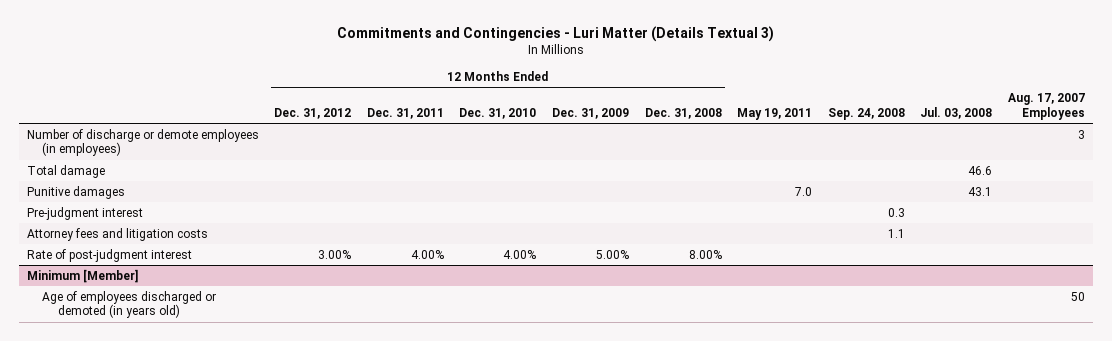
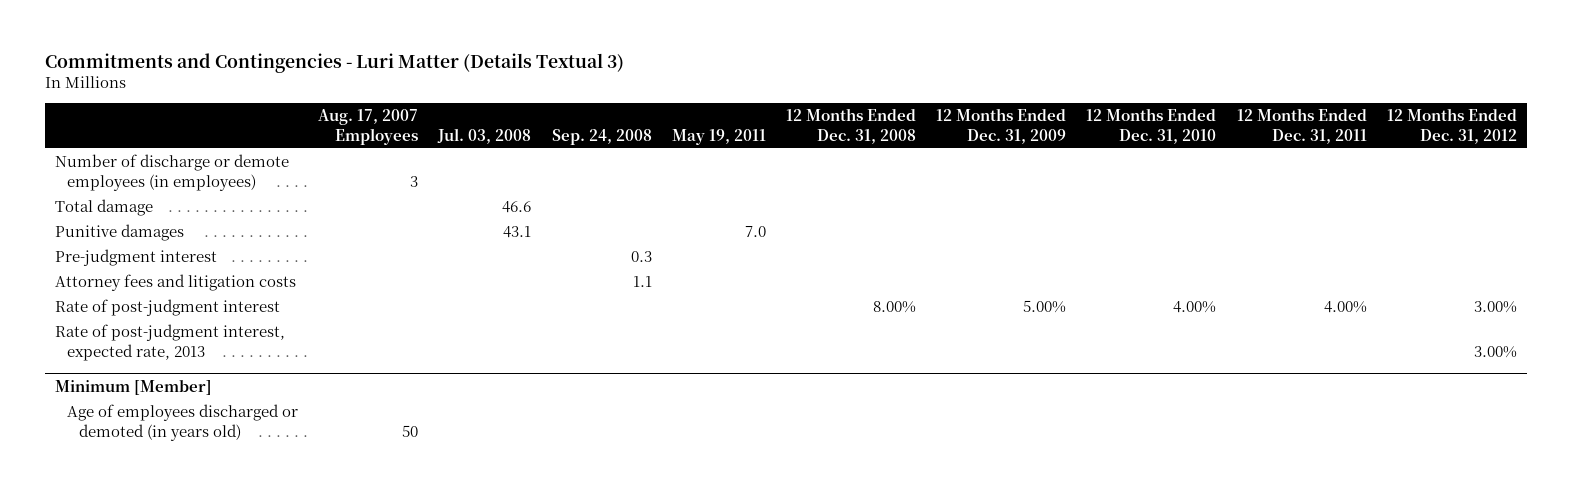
none -> [54,324,285,361] Rate of post-judgment interest, expected rate, 2013

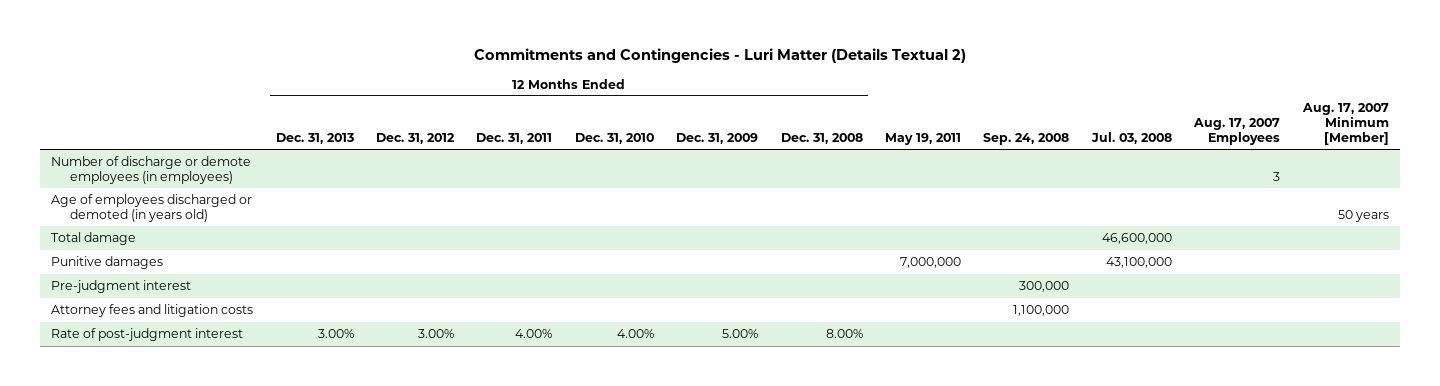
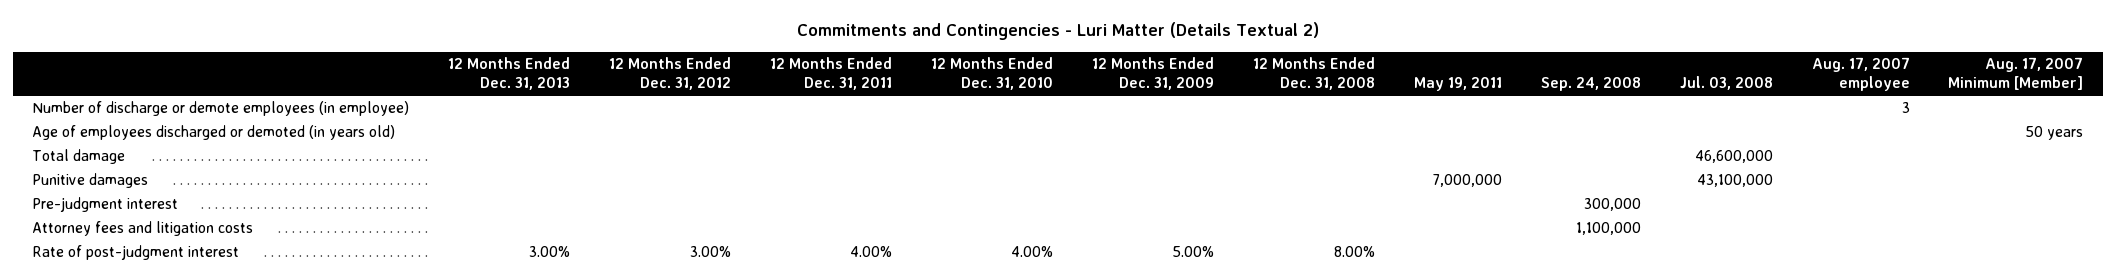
[1193,117,1281,145] Aug. 17, 2007 Employees -> none
none -> [1811,56,1910,92] Aug. 17, 2007 employee
[51,156,252,185] Number of discharge or demote employees (in employees) -> [31,101,409,117] Number of discharge or demote employees (in employee)

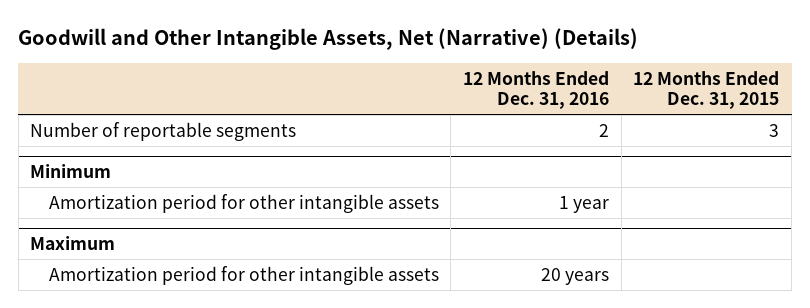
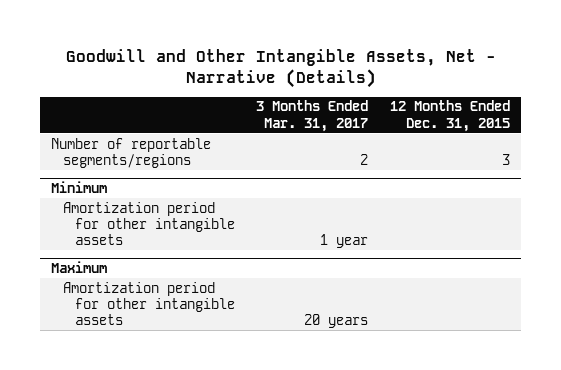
[18,28,639,51] Goodwill and Other Intangible Assets, Net (Narrative) (Details) -> [65,48,496,89] Goodwill and Other Intangible Assets, Net - Narrative (Details)
[463,70,610,110] 12 Months Ended Dec. 31, 2016 -> none
none -> [256,100,369,132] 3 Months Ended Mar. 31, 2017
[30,122,297,142] Number of reportable segments -> [51,137,212,168] Number of reportable segments/regions

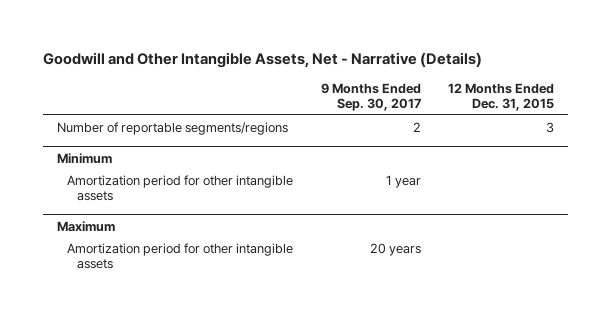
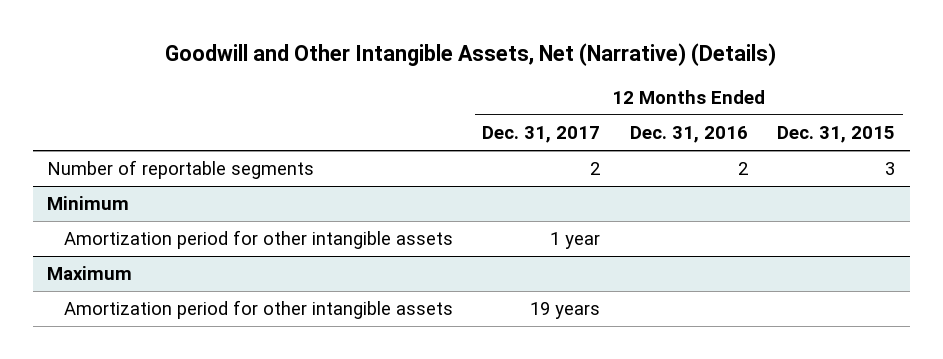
[43,51,483,68] Goodwill and Other Intangible Assets, Net - Narrative (Details) -> [165,43,777,67] Goodwill and Other Intangible Assets, Net (Narrative) (Details)
[320,83,421,112] 9 Months Ended Sep. 30, 2017 -> none
none -> [482,126,601,144] Dec. 31, 2017
none -> [629,126,748,144] Dec. 31, 2016
[57,122,289,136] Number of reportable segments/regions -> [47,160,315,180] Number of reportable segments

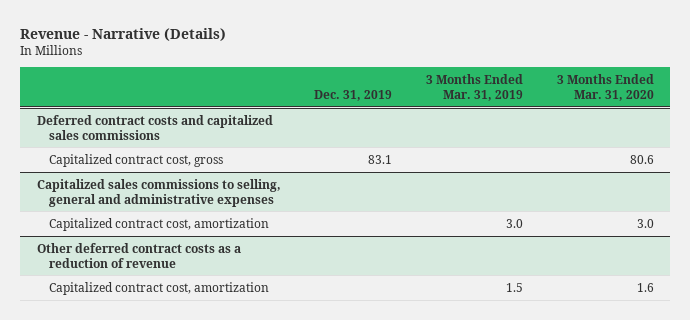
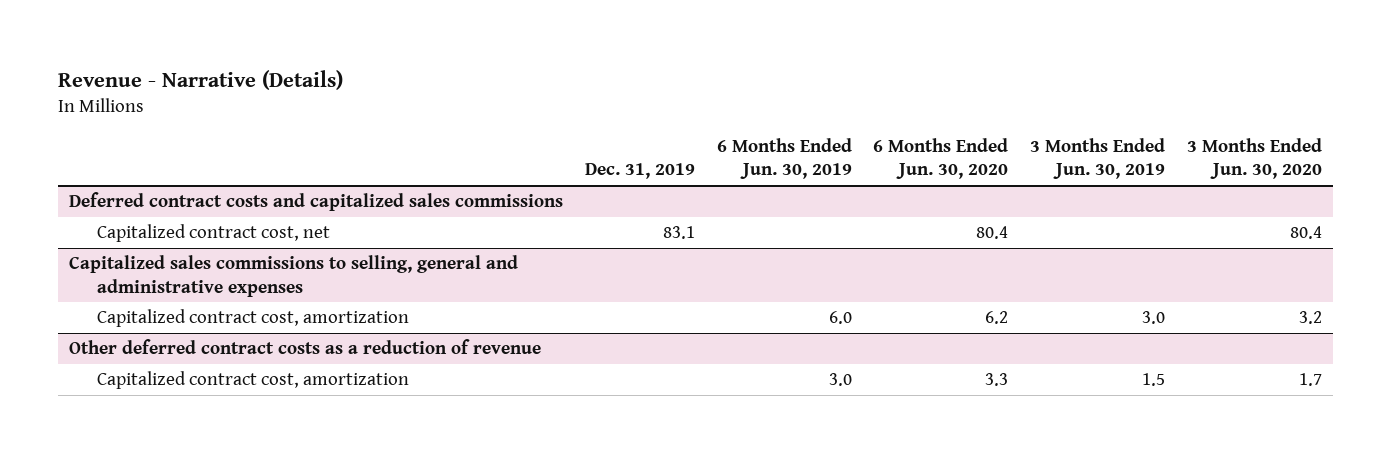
[425,73,523,101] 3 Months Ended Mar. 31, 2019 -> none
[556,73,654,101] 3 Months Ended Mar. 31, 2020 -> none
none -> [716,137,852,180] 6 Months Ended Jun. 30, 2019
none -> [873,137,1009,180] 6 Months Ended Jun. 30, 2020
none -> [1030,137,1166,180] 3 Months Ended Jun. 30, 2019
none -> [1186,137,1322,180] 3 Months Ended Jun. 30, 2020
[48,153,223,167] Capitalized contract cost, gross -> [96,224,330,243] Capitalized contract cost, net

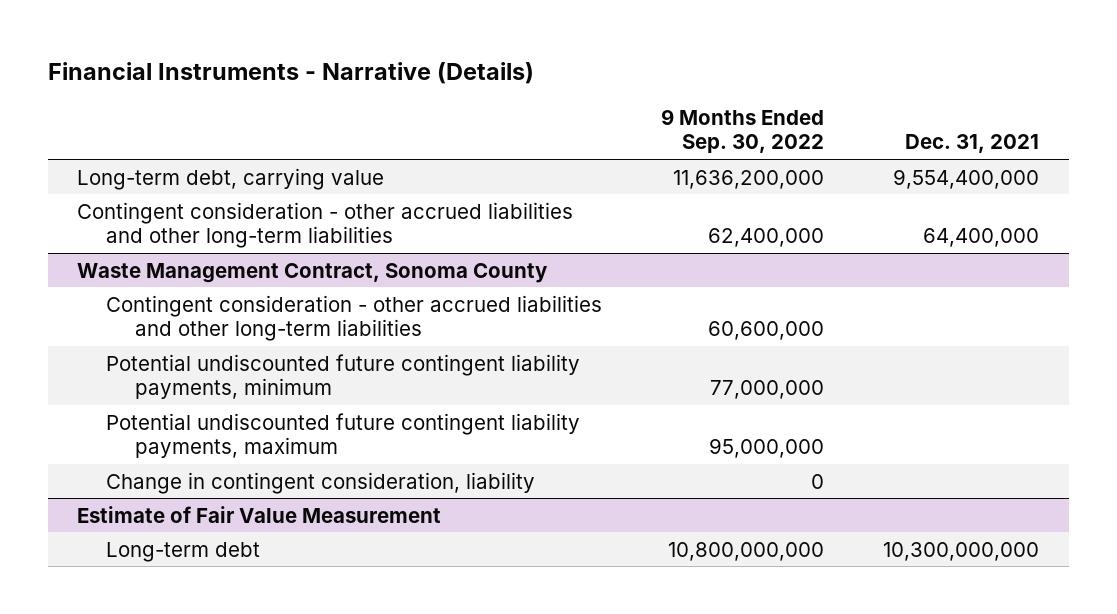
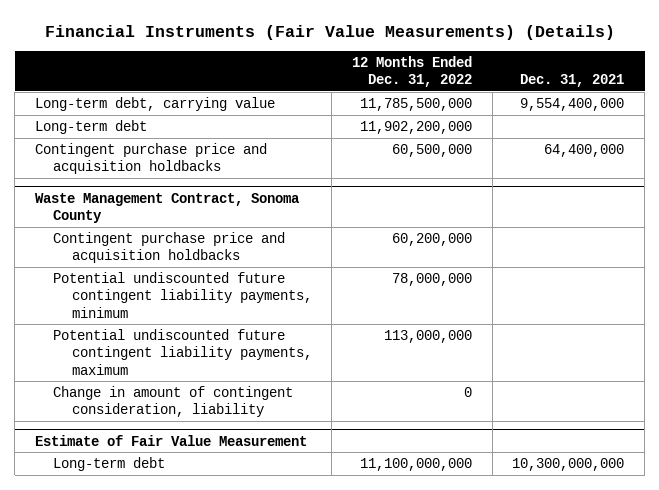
[47,61,534,84] Financial Instruments - Narrative (Details) -> [44,24,615,40] Financial Instruments (Fair Value Measurements) (Details)
[661,108,825,154] 9 Months Ended Sep. 30, 2022 -> none
none -> [352,56,473,88] 12 Months Ended Dec. 31, 2022
none -> [35,119,148,134] Long-term debt
[77,201,574,249] Contingent consideration - other accrued liabilities and other long-term liabilities -> [35,142,268,175] Contingent purchase price and acquisition holdbacks
[106,294,603,342] Contingent consideration - other accrued liabilities and other long-term liabilities -> [53,231,286,264] Contingent purchase price and acquisition holdbacks
[106,471,536,494] Change in contingent consideration, liability -> [53,385,294,418] Change in amount of contingent consideration, liability

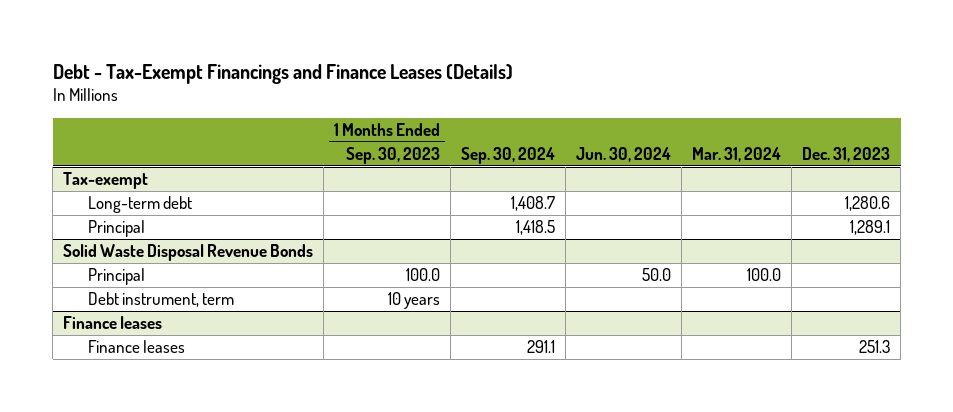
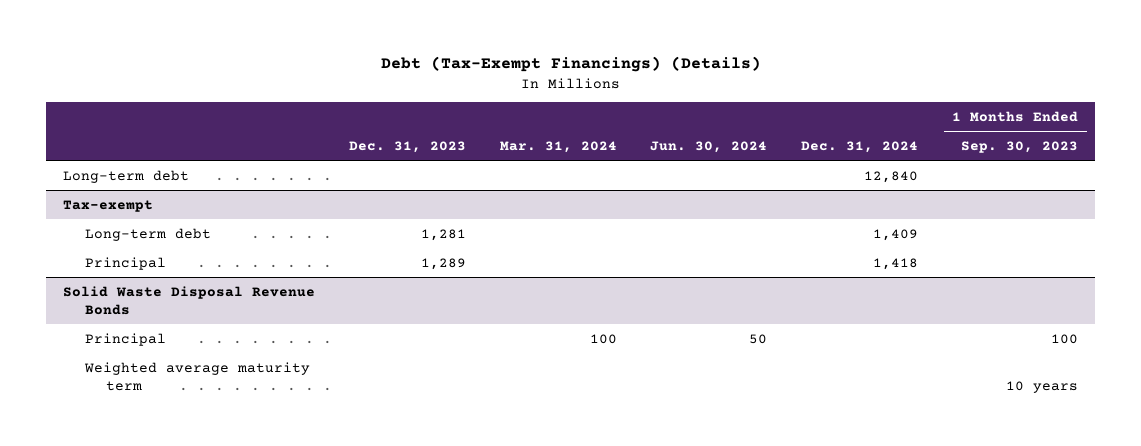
[52,63,513,84] Debt - Tax-Exempt Financings and Finance Leases (Details) -> [380,56,761,73] Debt (Tax-Exempt Financings) (Details)
[461,146,556,164] Sep. 30, 2024 -> none
none -> [801,140,919,153] Dec. 31, 2024
none -> [62,169,189,183] Long-term debt
[845,196,891,212] 1,280.6 -> [420,228,466,241] 1,281
[850,220,891,236] 1,289.1 -> [420,257,466,270] 1,289
[63,316,163,330] Finance leases -> none
[87,340,185,354] Finance leases -> none
[406,268,441,282] 100.0 -> [1051,333,1079,344] 100
[642,268,672,282] 50.0 -> [749,333,768,344] 50
[747,268,782,282] 100.0 -> [589,333,617,344] 100
[87,292,234,308] Debt instrument, term -> [83,361,310,392] Weighted average maturity term

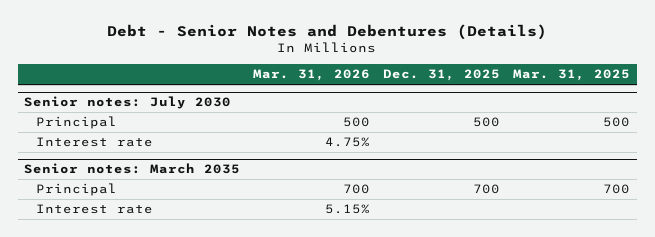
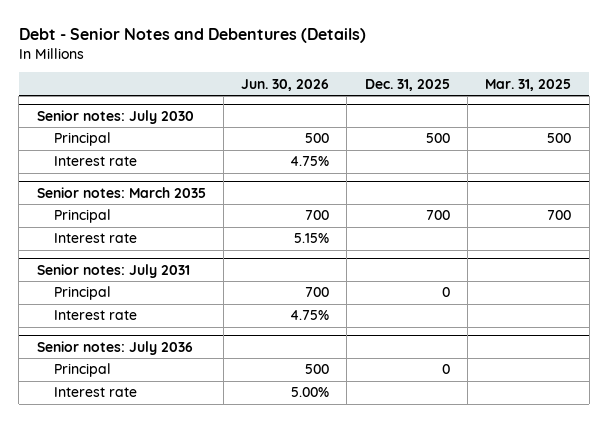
[253,69,371,82] Mar. 31, 2026 -> none
none -> [241,78,330,91] Jun. 30, 2026
none -> [36,263,190,278] Senior notes: July 2031
none -> [54,286,112,301] Principal
none -> [54,310,138,321] Interest rate
none -> [36,340,193,355] Senior notes: July 2036
none -> [54,363,112,378] Principal
none -> [54,387,138,398] Interest rate

